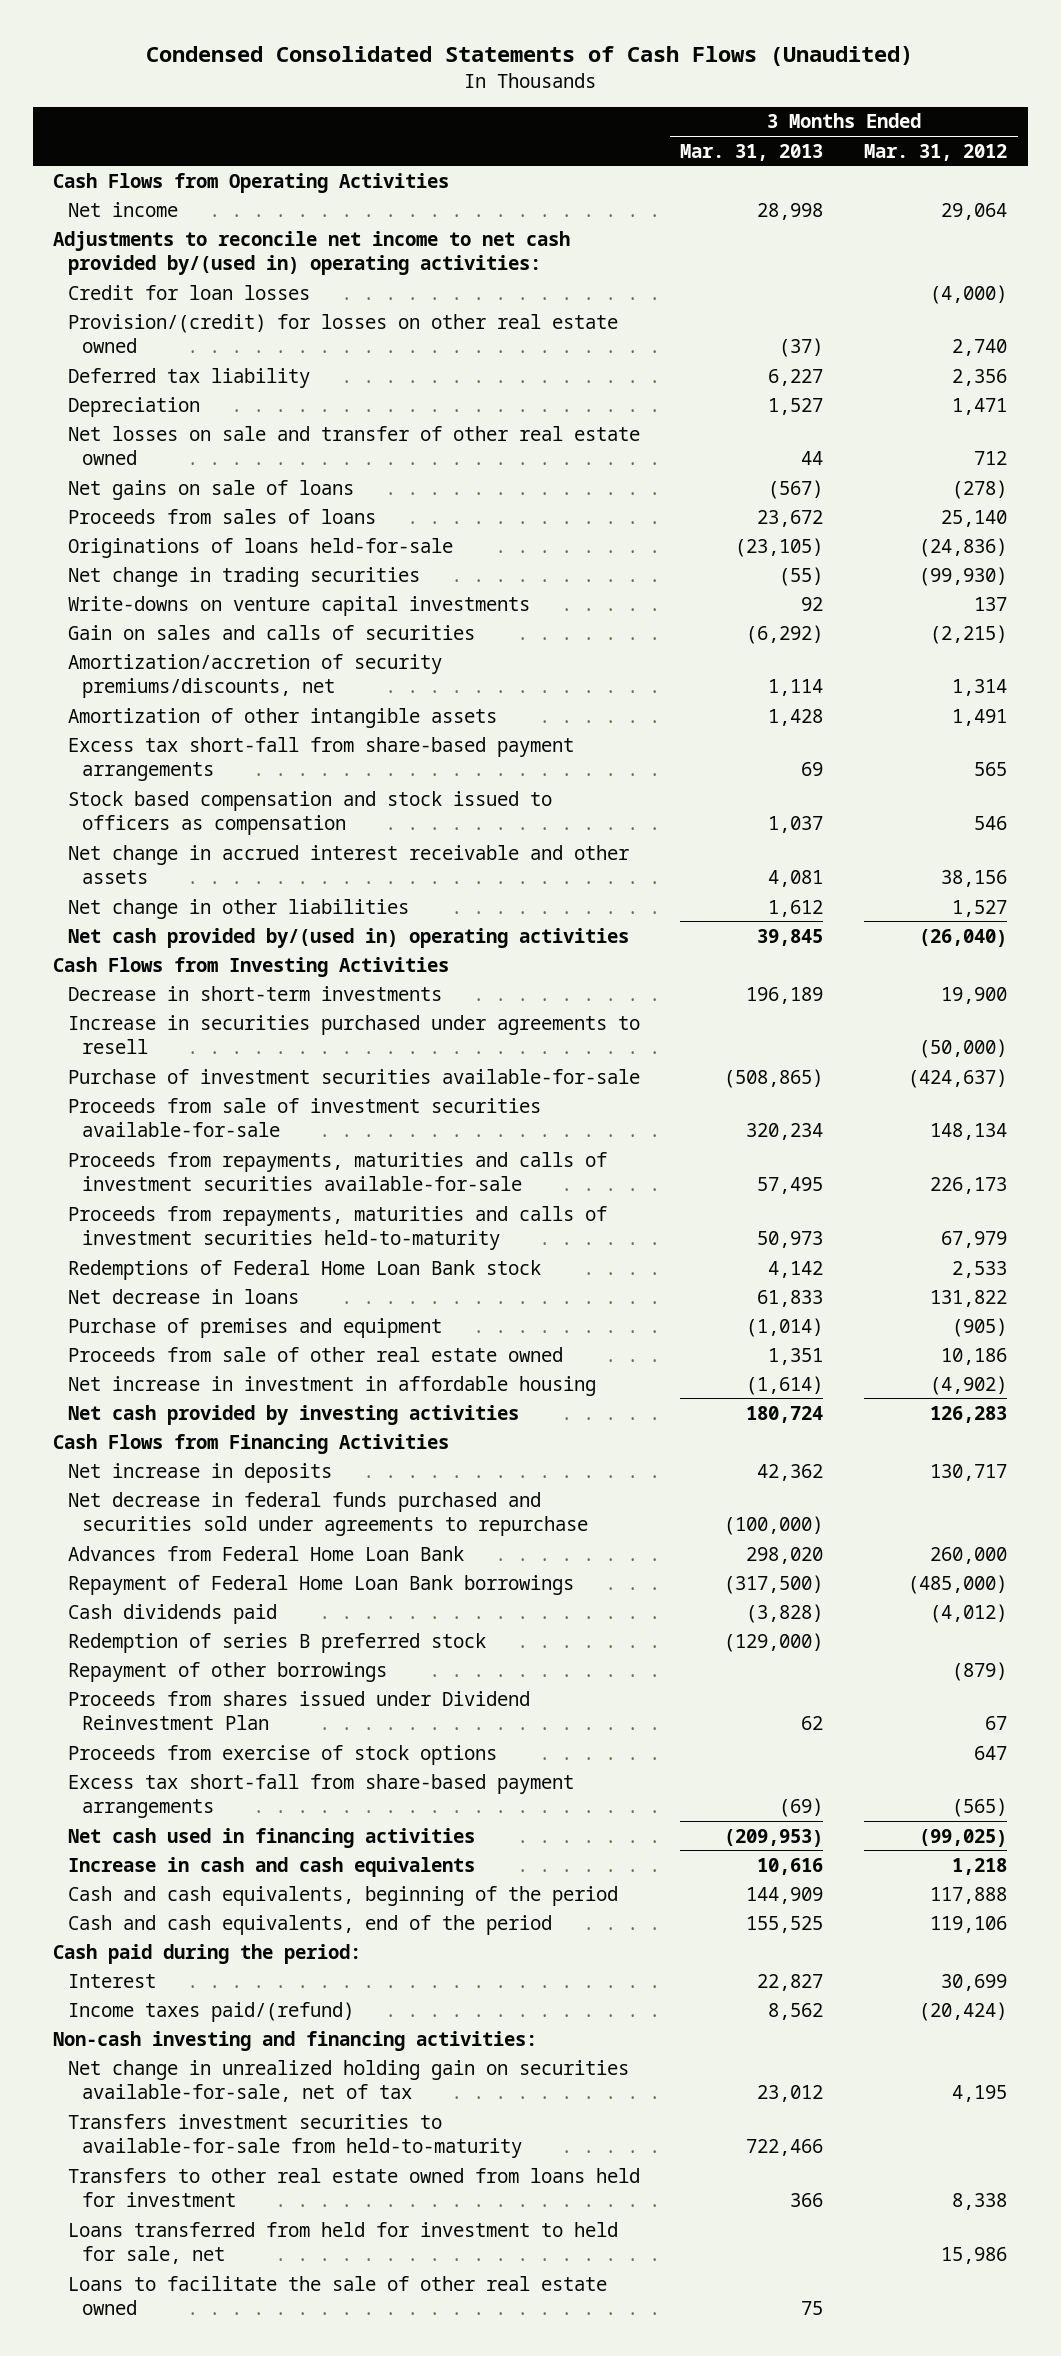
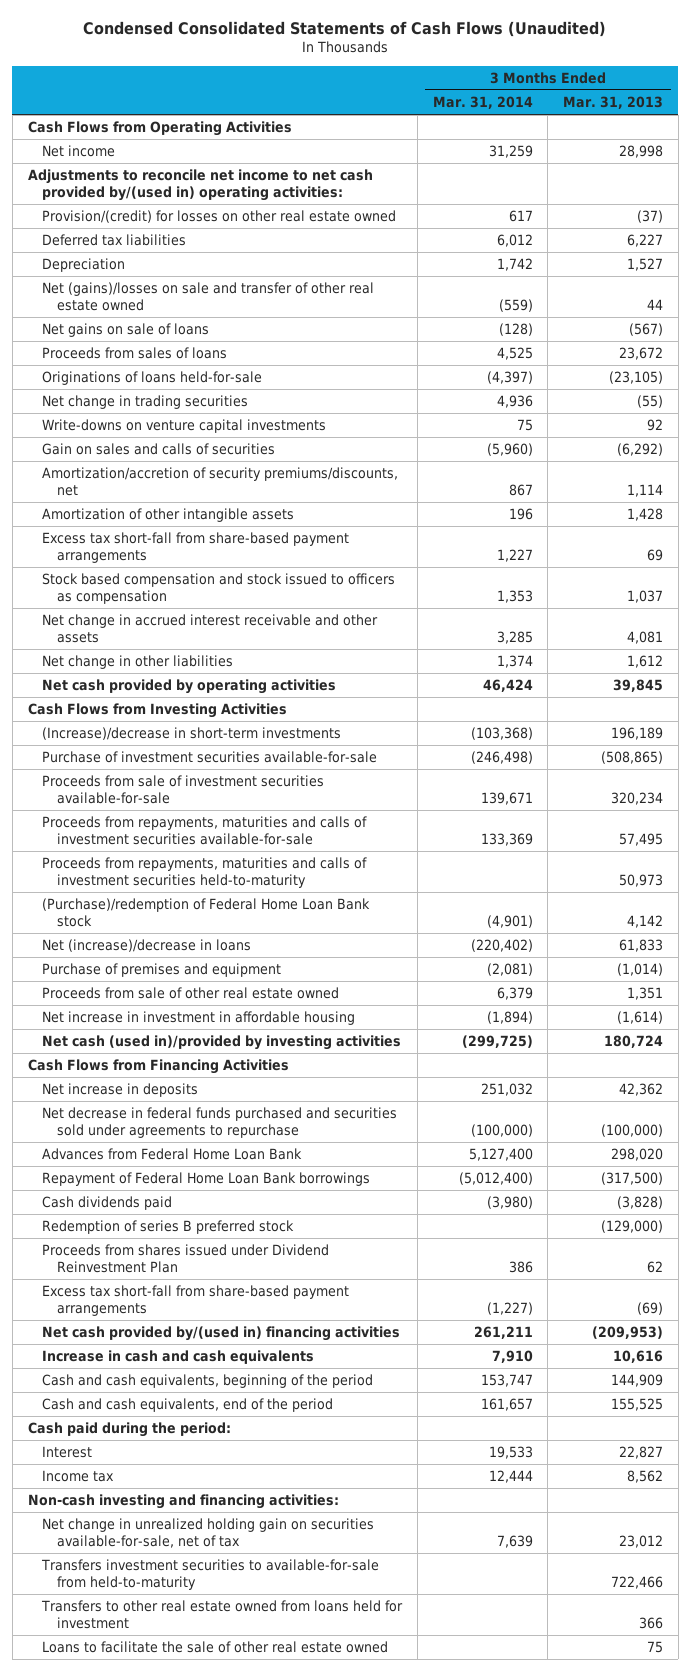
[864,143,1008,161] Mar. 31, 2012 -> none
none -> [432,95,533,109] Mar. 31, 2014
[67,284,310,300] Credit for loan losses -> none
[67,367,310,388] Deferred tax liability -> [42,234,187,247] Deferred tax liabilities
[67,425,640,465] Net losses on sale and transfer of other real estate owned -> [42,282,375,312] Net (gains)/losses on sale and transfer of other real estate owned
[67,927,629,948] Net cash provided by/(used in) operating activities -> [42,679,337,695] Net cash provided by operating activities
[67,1014,640,1054] Increase in securities purchased under agreements to resell -> none
[67,985,442,1001] Decrease in short-term investments -> [42,727,342,741] (Increase)/decrease in short-term investments
[67,1259,541,1280] Redemptions of Federal Home Loan Bank stock -> [42,898,371,928] (Purchase)/redemption of Federal Home Loan Bank stock
[67,1288,299,1304] Net decrease in loans -> [42,939,252,953] Net (increase)/decrease in loans
[67,1404,519,1425] Net cash provided by investing activities -> [42,1035,402,1051] Net cash (used in)/provided by investing activities
[67,1661,387,1682] Repayment of other borrowings -> none
[67,1744,497,1765] Proceeds from exercise of stock options -> none
[67,1827,475,1848] Net cash used in financing activities -> [42,1326,401,1342] Net cash provided by/(used in) financing activities
[67,2001,354,2022] Income taxes paid/(refund) -> [42,1470,115,1483] Income tax
[67,2221,618,2264] Loans transferred from held for investment to held for sale, net -> none

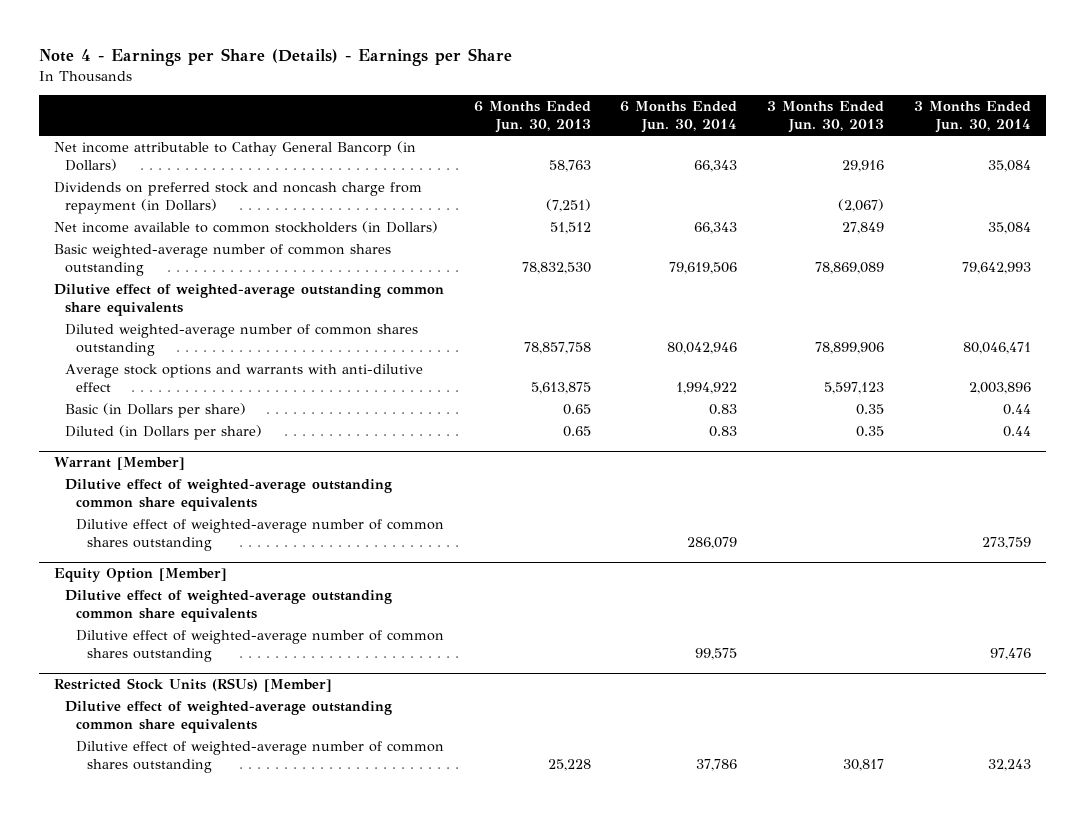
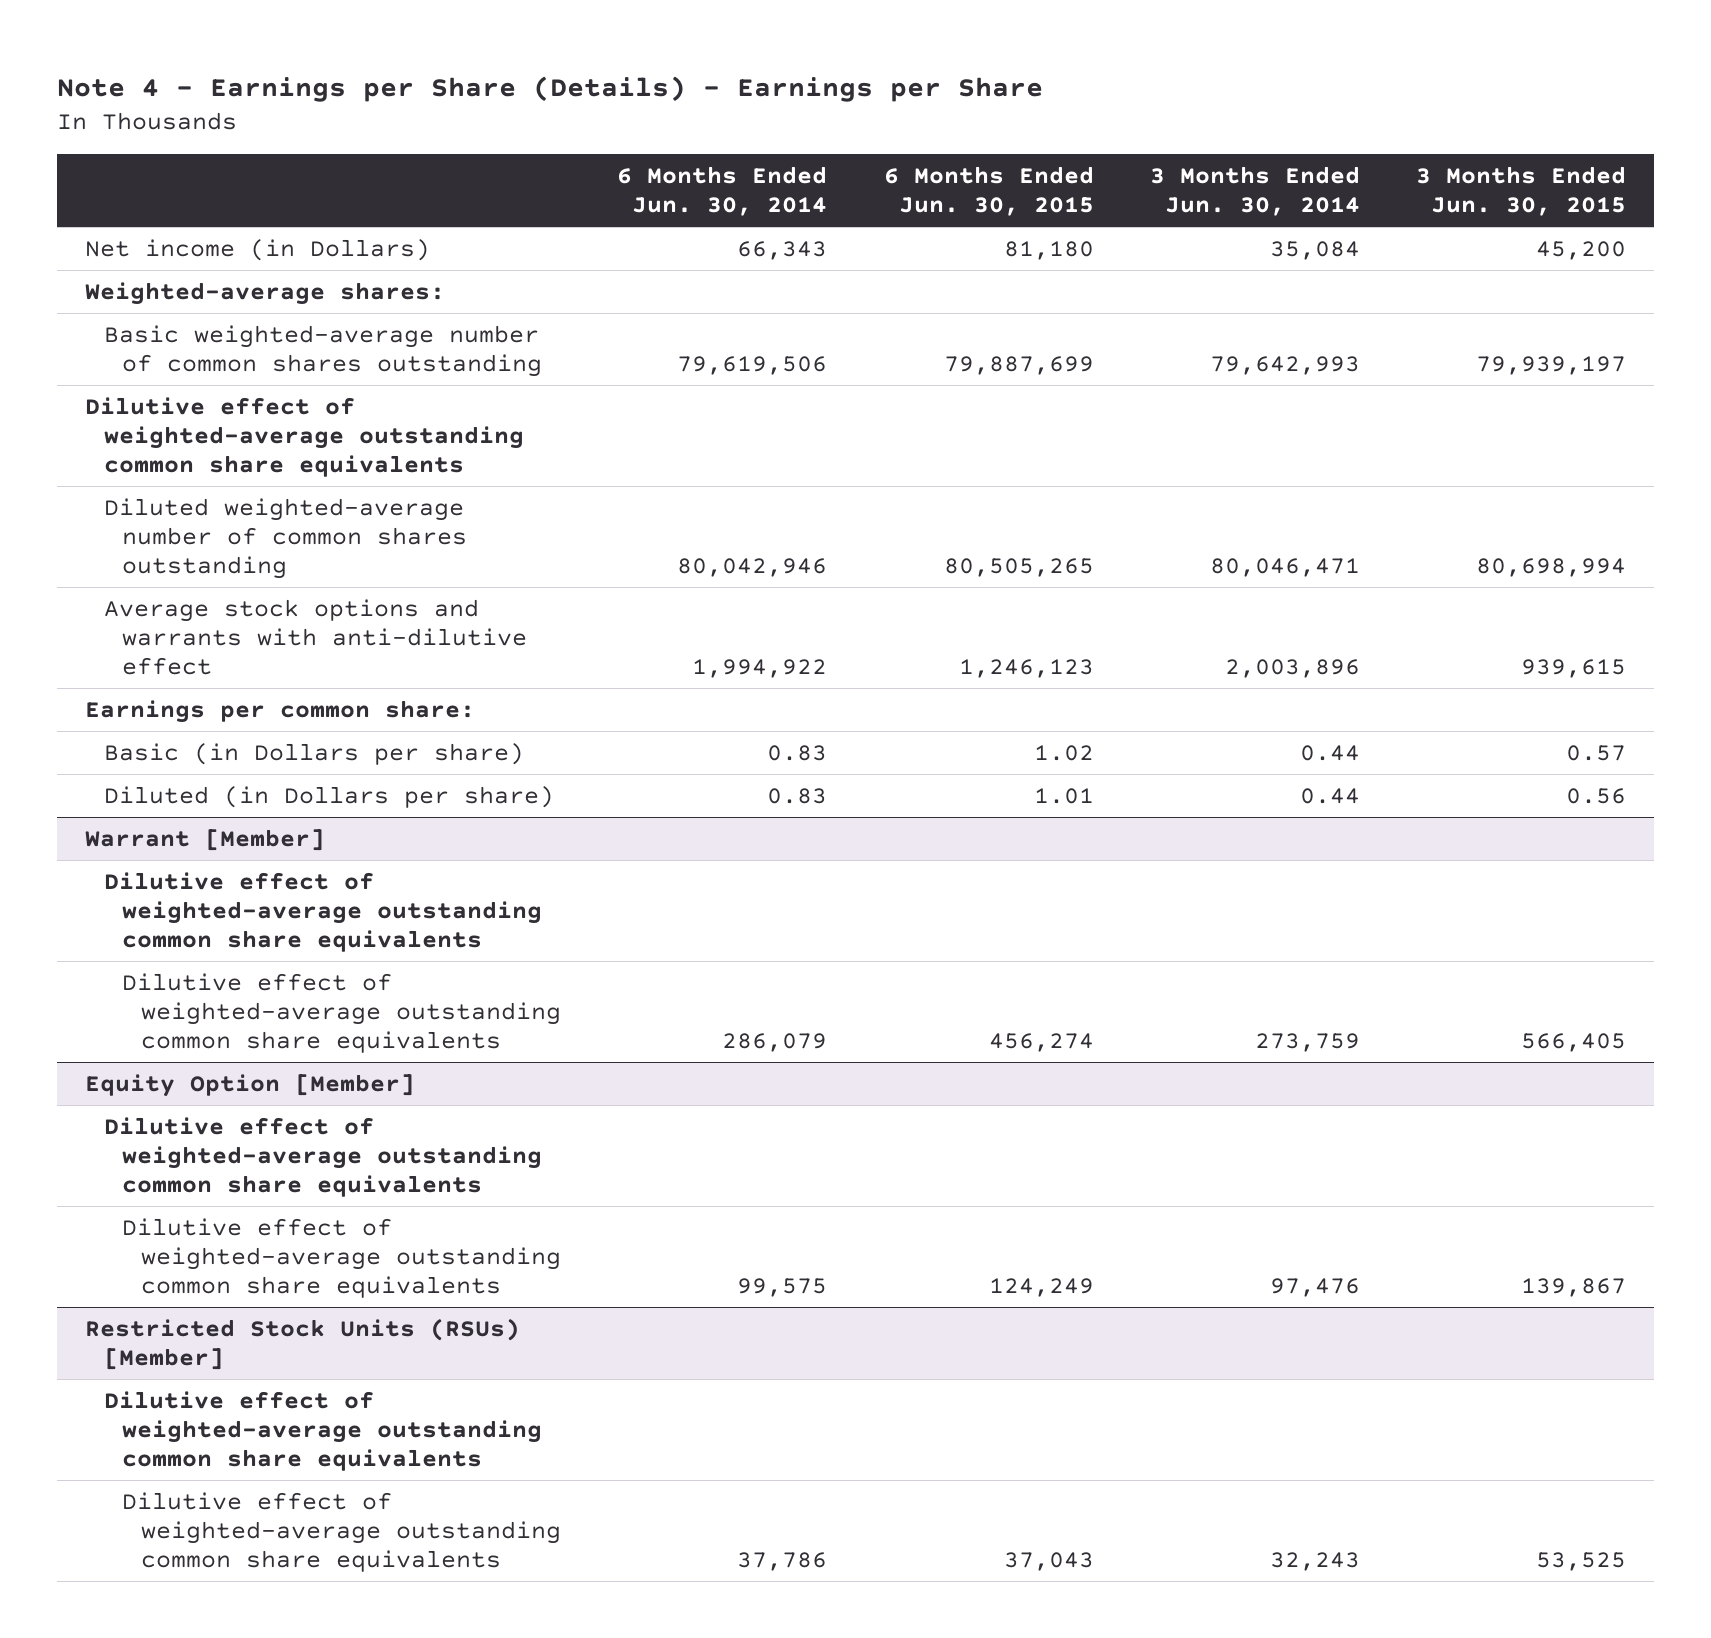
[473,101,591,134] 6 Months Ended Jun. 30, 2013 -> none
[767,101,885,134] 3 Months Ended Jun. 30, 2013 -> none
none -> [883,165,1094,216] 6 Months Ended Jun. 30, 2015
none -> [1416,165,1627,216] 3 Months Ended Jun. 30, 2015
[53,182,422,215] Dividends on preferred stock and noncash charge from repayment (in Dollars) -> none
[53,221,438,234] Net income available to common stockholders (in Dollars) -> none
[53,141,416,172] Net income attributable to Cathay General Bancorp (in Dollars) -> [85,238,431,261] Net income (in Dollars)
none -> [85,281,446,305] Weighted-average shares:
none -> [85,699,476,723] Earnings per common share:
[75,519,444,552] Dilutive effect of weighted-average number of common shares outstanding -> [122,972,562,1053] Dilutive effect of weighted-average outstanding common share equivalents
[75,630,444,663] Dilutive effect of weighted-average number of common shares outstanding -> [122,1217,562,1298] Dilutive effect of weighted-average outstanding common share equivalents
[75,741,444,774] Dilutive effect of weighted-average number of common shares outstanding -> [122,1491,562,1572] Dilutive effect of weighted-average outstanding common share equivalents

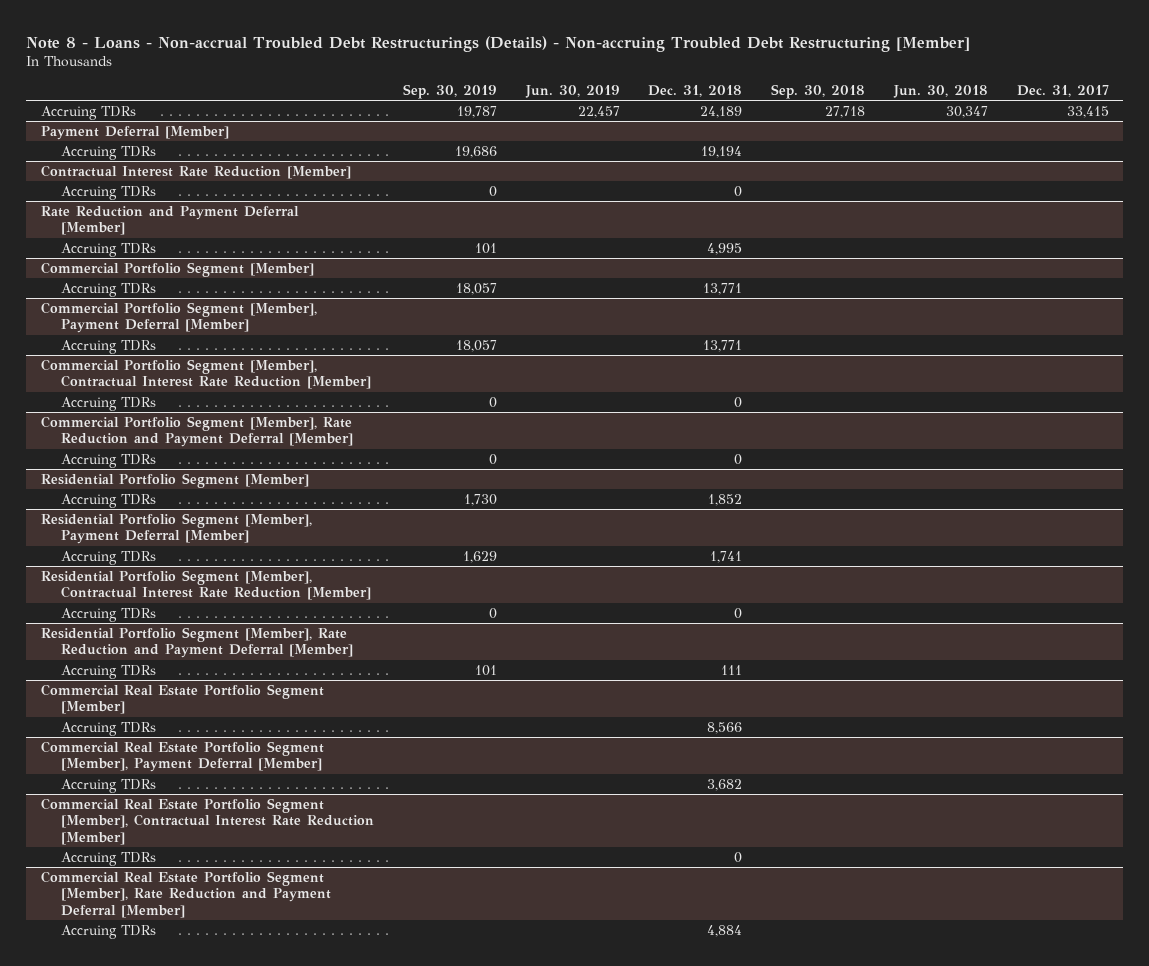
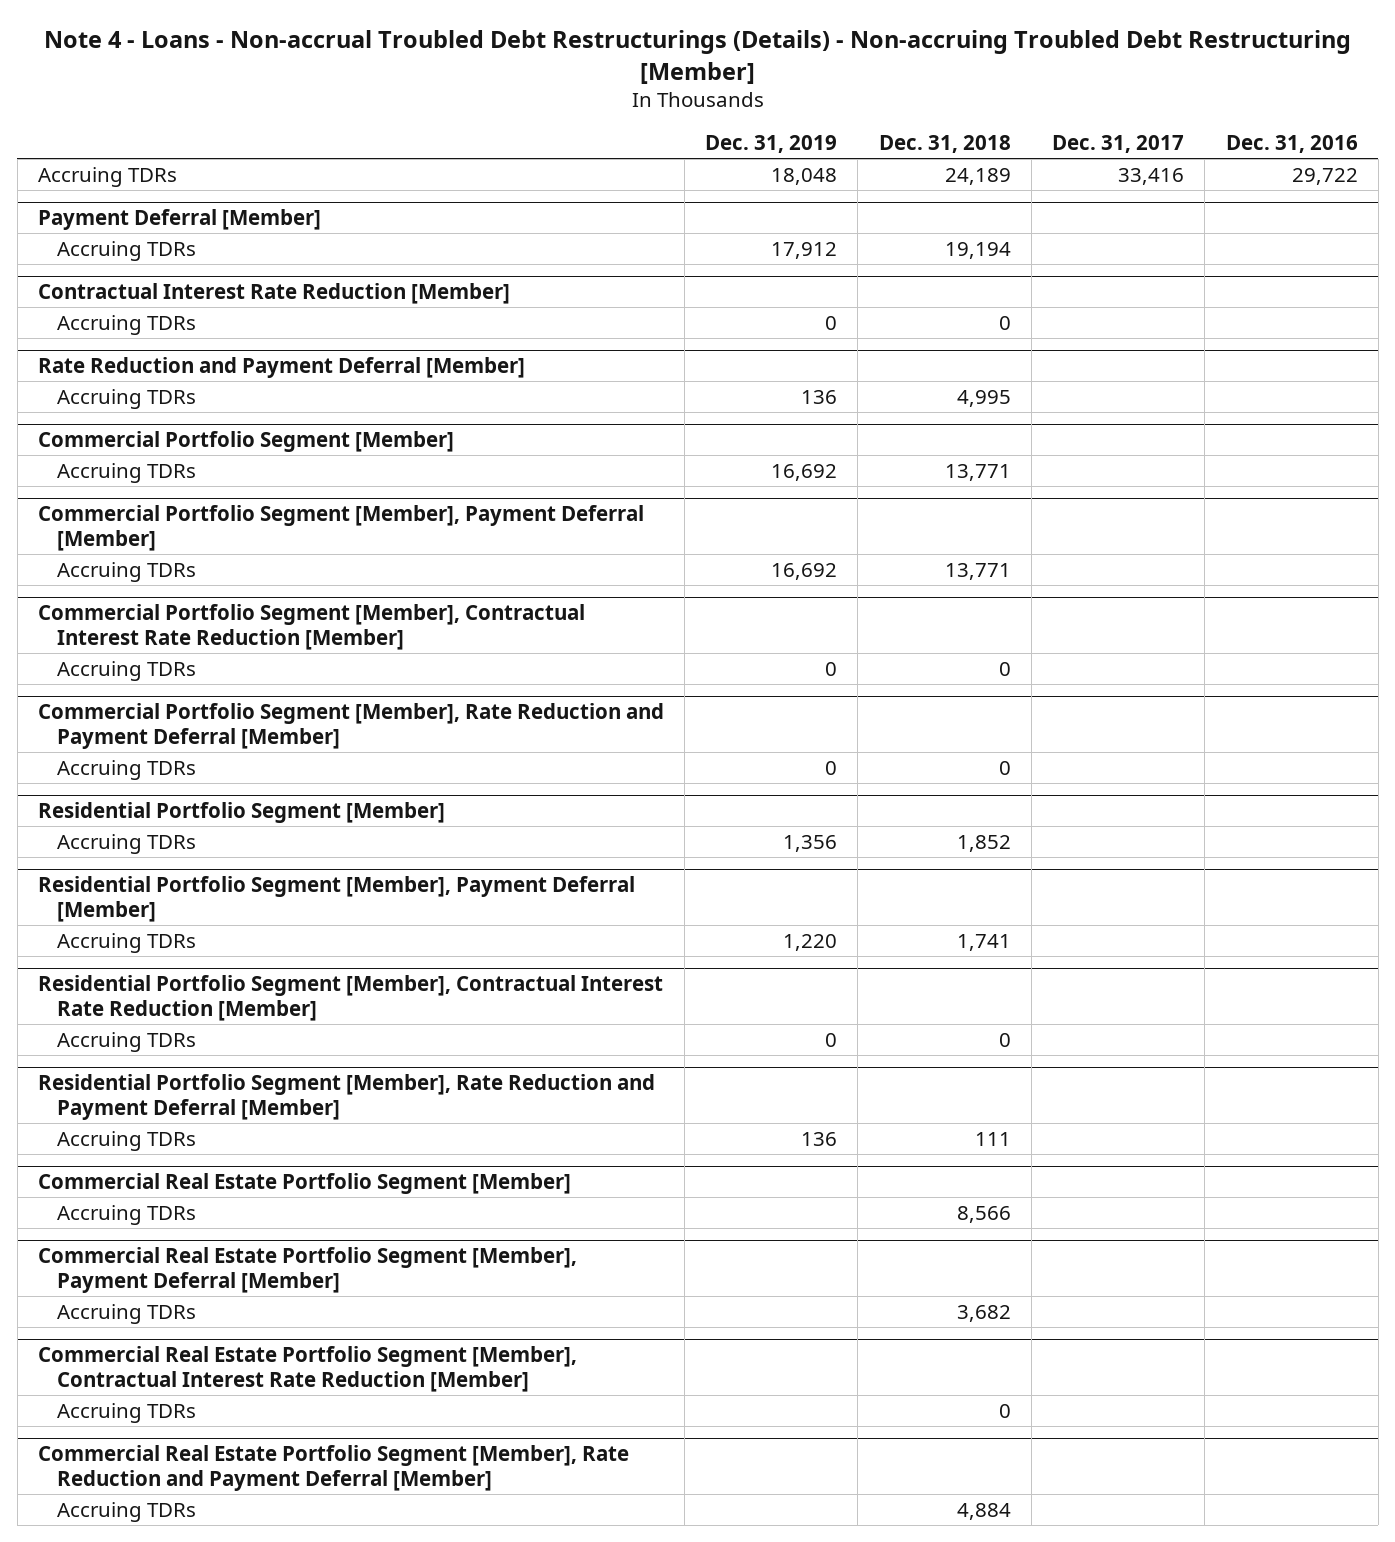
[26,35,971,52] Note 8 - Loans - Non-accrual Troubled Debt Restructurings (Details) - Non-accruing Troubled Debt Restructuring [Member] -> [43,30,1351,84] Note 4 - Loans - Non-accrual Troubled Debt Restructurings (Details) - Non-accruing Troubled Debt Restructuring [Member]
[402,83,497,99] Sep. 30, 2019 -> none
[524,84,620,98] Jun. 30, 2019 -> none
[771,83,866,99] Sep. 30, 2018 -> none
[893,84,989,98] Jun. 30, 2018 -> none
none -> [705,135,838,154] Dec. 31, 2019
none -> [1225,135,1358,154] Dec. 31, 2016
[1066,105,1109,118] 33,415 -> [1118,167,1185,185] 33,416

